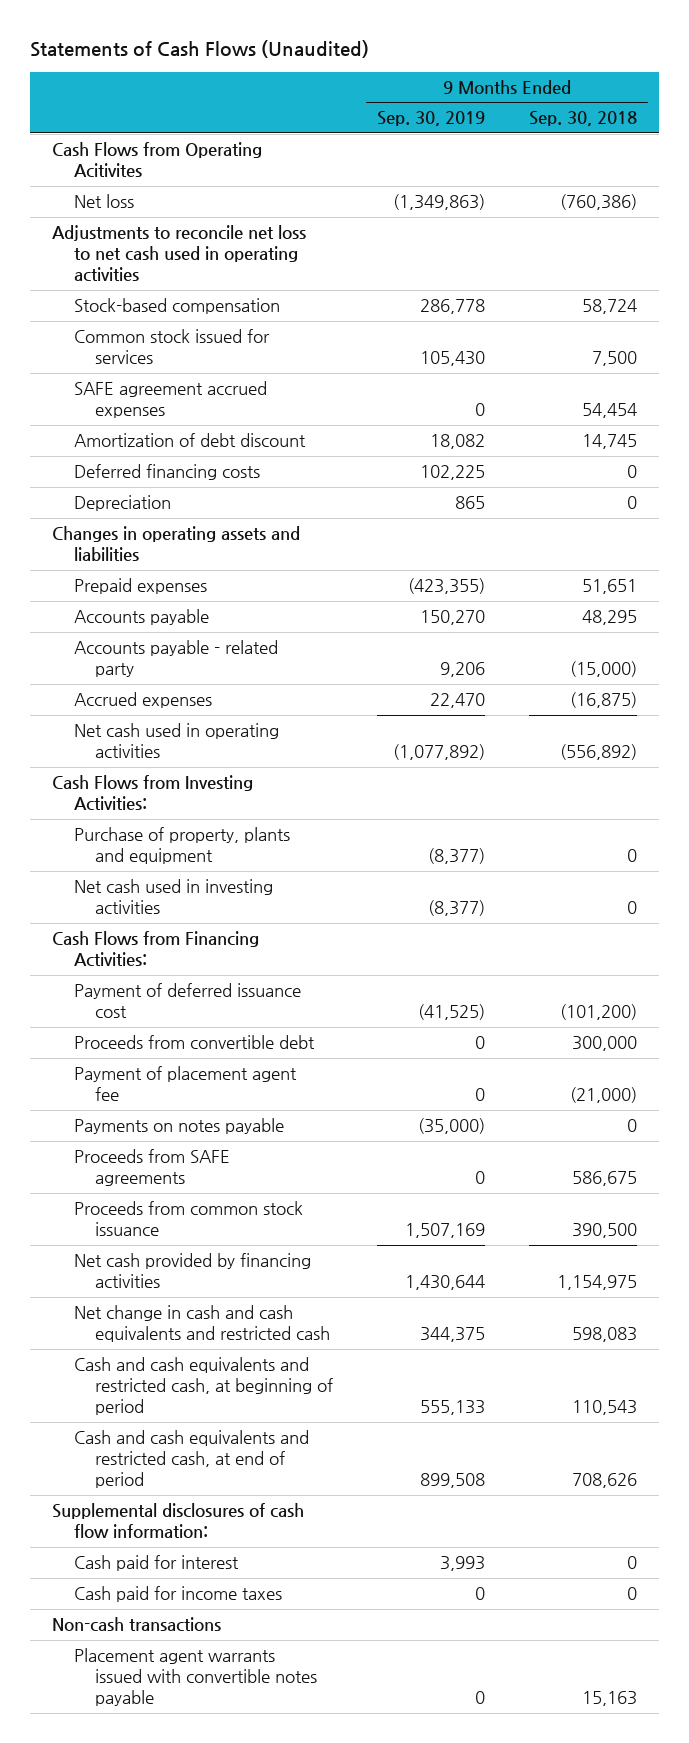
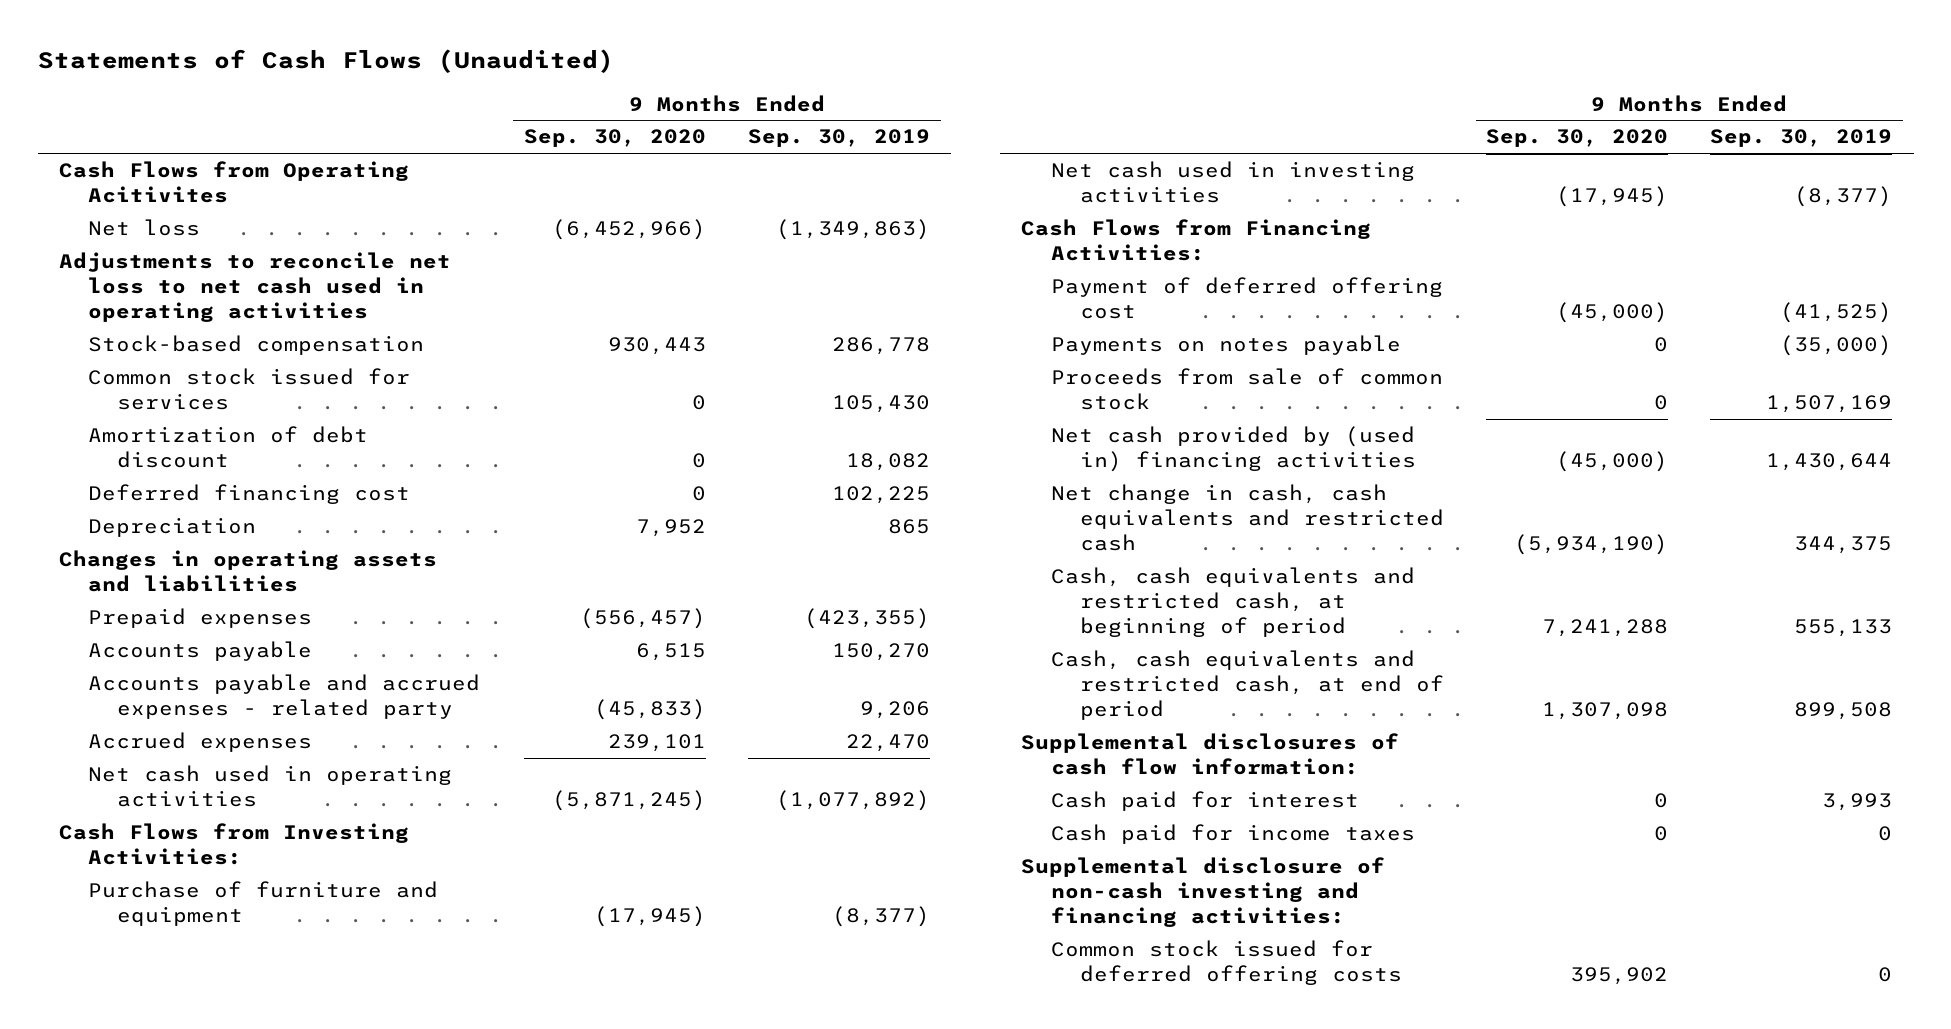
[528,111,637,127] Sep. 30, 2018 -> none
none -> [523,129,706,148] Sep. 30, 2020
[73,381,267,418] SAFE agreement accrued expenses -> none
[73,464,260,481] Deferred financing costs -> [88,484,411,505] Deferred financing cost
[73,640,278,677] Accounts payable - related party -> [88,674,481,720] Accounts payable and accrued expenses - related party
[73,827,290,864] Purchase of property, plants and equipment -> [88,881,439,927] Purchase of furniture and equipment
[73,1035,315,1050] Proceeds from convertible debt -> none
[73,1066,297,1101] Payment of placement agent fee -> none
[73,983,301,1018] Payment of deferred issuance cost -> [1050,277,1443,320] Payment of deferred offering cost
[73,1149,230,1186] Proceeds from SAFE agreements -> none
[73,1201,303,1236] Proceeds from common stock issuance -> [1050,368,1443,411] Proceeds from sale of common stock
[73,1253,311,1288] Net cash provided by financing activities -> [1050,426,1416,473] Net cash provided by (used in) financing activities
[73,1305,331,1342] Net change in cash and cash equivalents and restricted cash -> [1050,484,1444,552] Net change in cash, cash equivalents and restricted cash
[73,1357,334,1415] Cash and cash equivalents and restricted cash, at beginning of period -> [1050,567,1415,638] Cash, cash equivalents and restricted cash, at beginning of period
[73,1430,309,1488] Cash and cash equivalents and restricted cash, at end of period -> [1050,650,1444,721] Cash, cash equivalents and restricted cash, at end of period
[51,1617,221,1633] Non-cash transactions -> none
[73,1648,318,1706] Placement agent warrants issued with convertible notes payable -> none
none -> [1021,857,1386,928] Supplemental disclosure of non-cash investing and financing activities:
none -> [1050,940,1402,986] Common stock issued for deferred offering costs

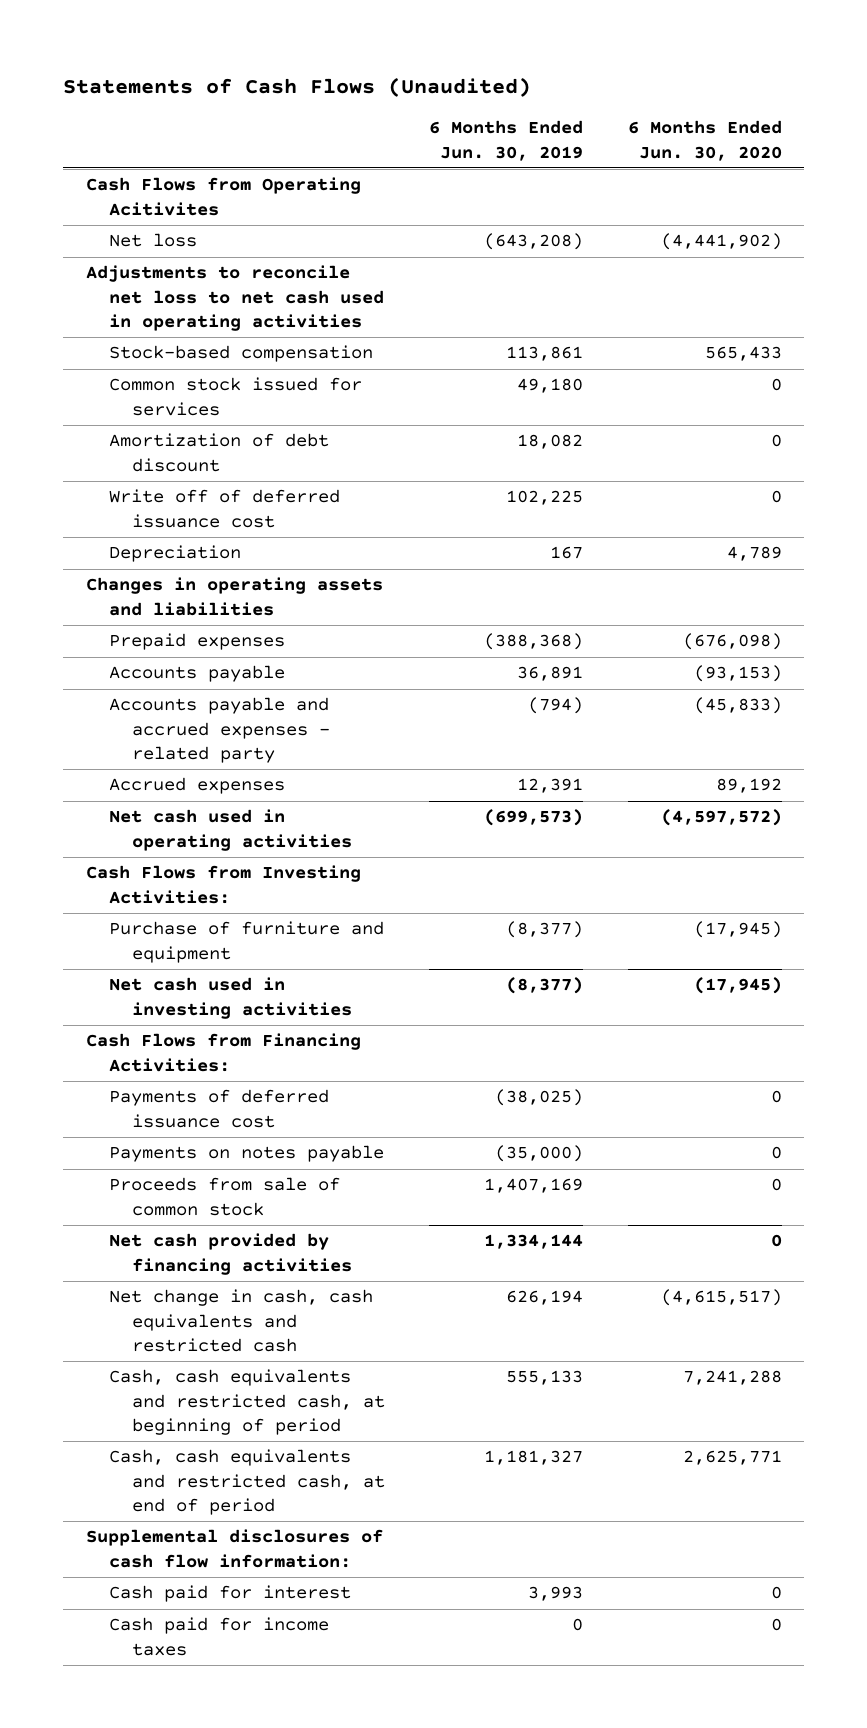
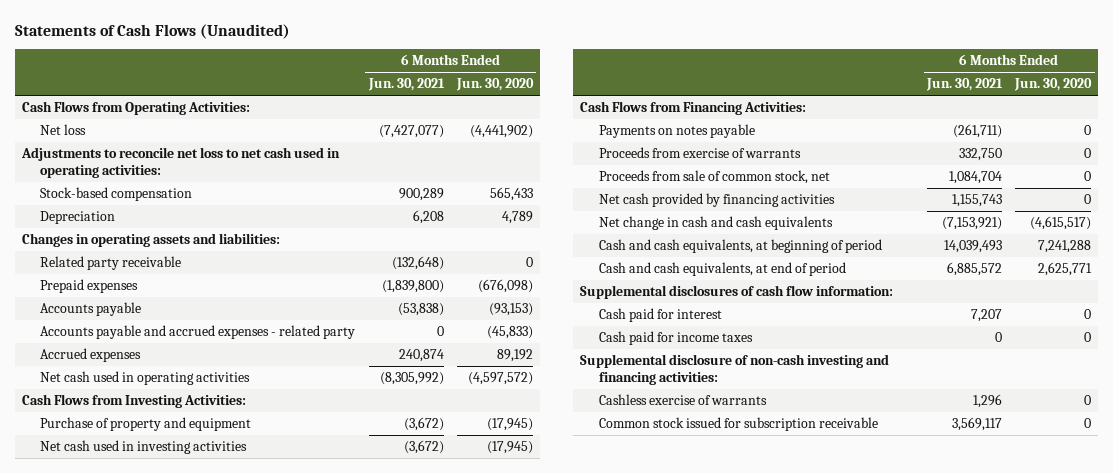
[429,120,584,161] 6 Months Ended Jun. 30, 2019 -> none
none -> [367,78,445,92] Jun. 30, 2021
[85,177,361,216] Cash Flows from Operating Acitivites -> [21,101,250,116] Cash Flows from Operating Activities:
[85,265,384,332] Adjustments to reconcile net loss to net cash used in operating activities -> [20,147,340,179] Adjustments to reconcile net loss to net cash used in operating activities:
[108,377,362,416] Common stock issued for services -> none
[108,433,329,472] Amortization of debt discount -> none
[108,489,340,528] Write off of deferred issuance cost -> none
[85,577,383,616] Changes in operating assets and liabilities -> [21,233,280,248] Changes in operating assets and liabilities:
none -> [40,256,182,271] Related party receivable
[108,921,384,963] Purchase of furniture and equipment -> [40,417,252,432] Purchase of property and equipment
[108,1089,329,1128] Payments of deferred issuance cost -> none
none -> [598,147,801,159] Proceeds from exercise of warrants
[108,1177,340,1216] Proceeds from sale of common stock -> [598,170,830,185] Proceeds from sale of common stock, net
[108,1289,373,1353] Net change in cash, cash equivalents and restricted cash -> [598,216,833,231] Net change in cash and cash equivalents
[108,1369,386,1436] Cash, cash equivalents and restricted cash, at beginning of period -> [598,239,882,254] Cash and cash equivalents, at beginning of period
[108,1449,386,1516] Cash, cash equivalents and restricted cash, at end of period -> [598,262,846,277] Cash and cash equivalents, at end of period
none -> [580,354,890,386] Supplemental disclosure of non-cash investing and financing activities:
none -> [598,394,767,406] Cashless exercise of warrants
none -> [598,417,878,432] Common stock issued for subscription receivable

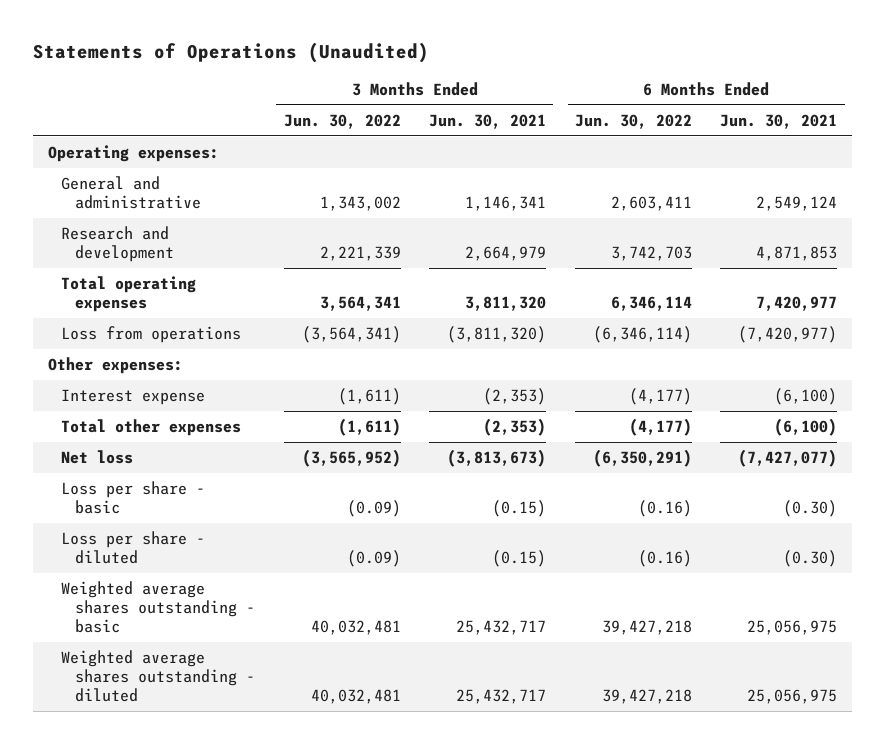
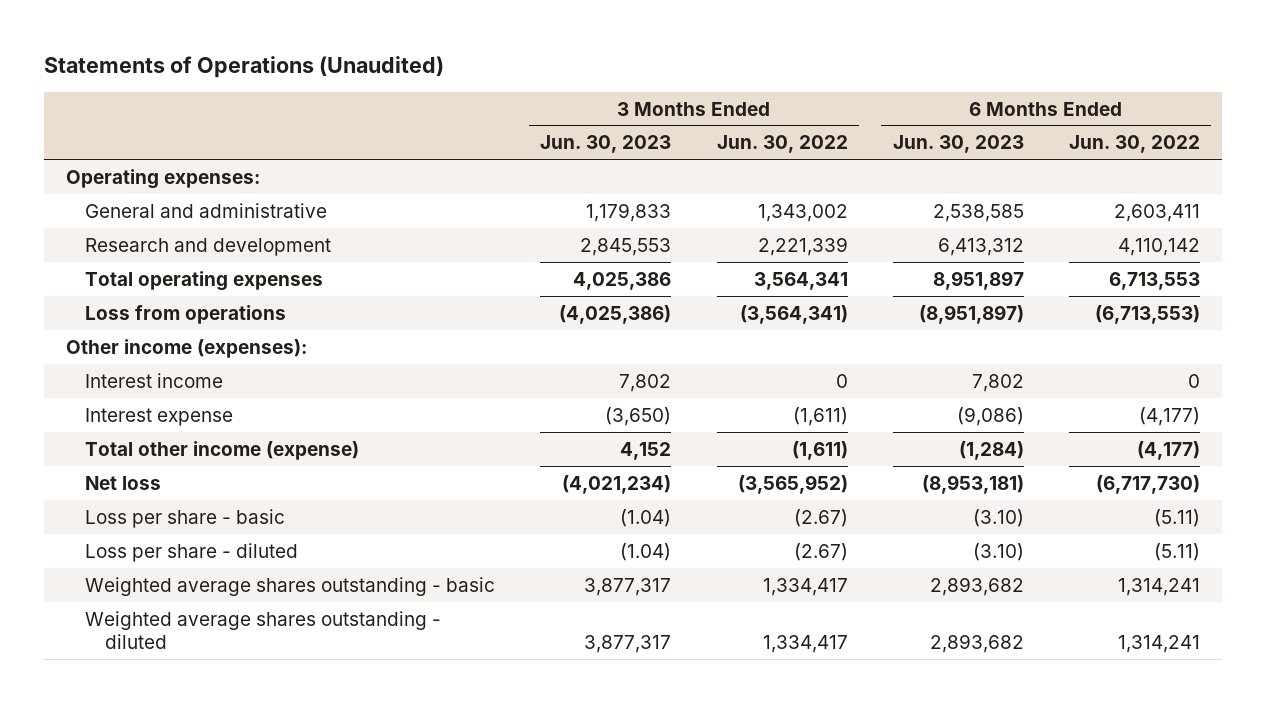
[429,113,547,129] Jun. 30, 2021 -> none
[720,113,838,129] Jun. 30, 2021 -> none
none -> [540,135,672,154] Jun. 30, 2023
none -> [892,135,1024,154] Jun. 30, 2023
[610,246,692,262] 3,742,703 -> [1117,237,1200,256] 4,110,142
[610,296,692,312] 6,346,114 -> [1108,271,1200,290] 6,713,553
[592,326,692,344] (6,346,114) -> [1094,304,1200,324] (6,713,553)
[47,357,183,375] Other expenses: -> [66,338,308,358] Other income (expenses):
none -> [85,372,224,388] Interest income
[61,419,242,437] Total other expenses -> [85,440,360,460] Total other income (expense)
[592,449,692,468] (6,350,291) -> [1095,474,1200,494] (6,717,730)
[346,500,401,518] (0.09) -> [793,508,848,527] (2.67)
[637,500,692,518] (0.16) -> [1153,508,1200,527] (5.11)
[346,550,401,568] (0.09) -> [793,542,848,561] (2.67)
[637,550,692,568] (0.16) -> [1153,542,1200,561] (5.11)
[310,620,401,636] 40,032,481 -> [762,577,848,596] 1,334,417
[601,620,692,636] 39,427,218 -> [1117,577,1200,596] 1,314,241
[310,689,401,705] 40,032,481 -> [762,634,848,653] 1,334,417
[601,689,692,705] 39,427,218 -> [1117,634,1200,653] 1,314,241

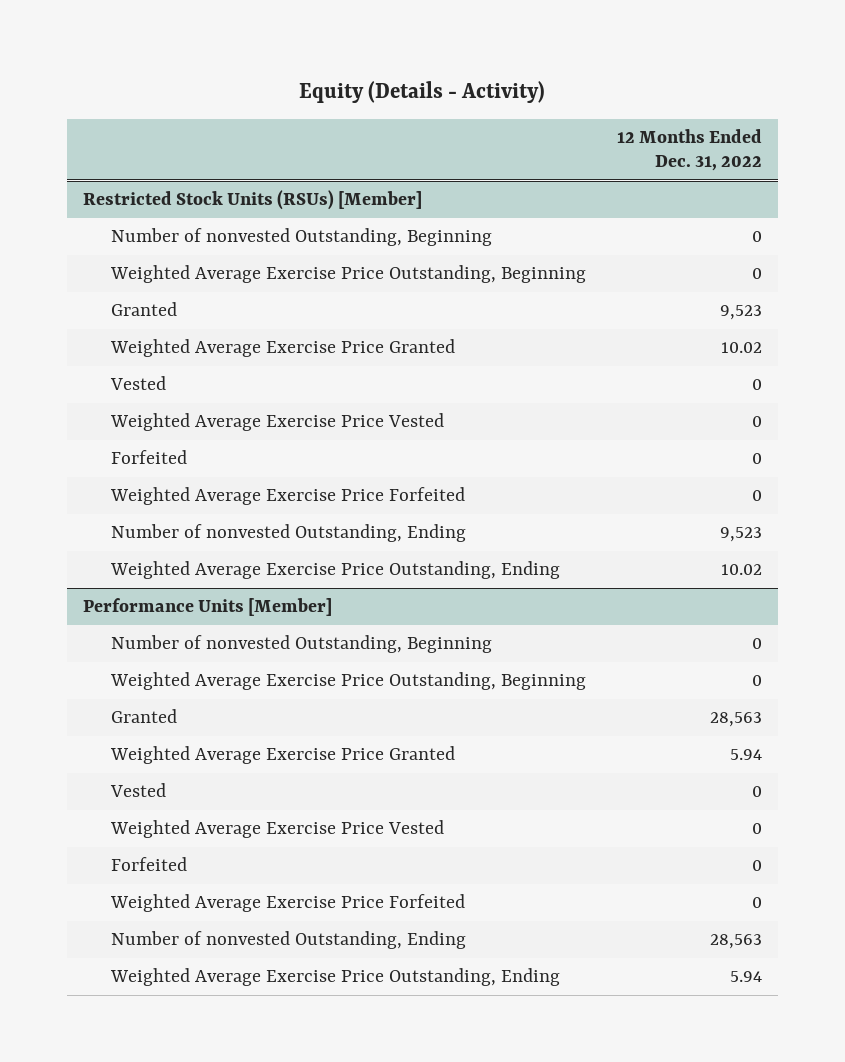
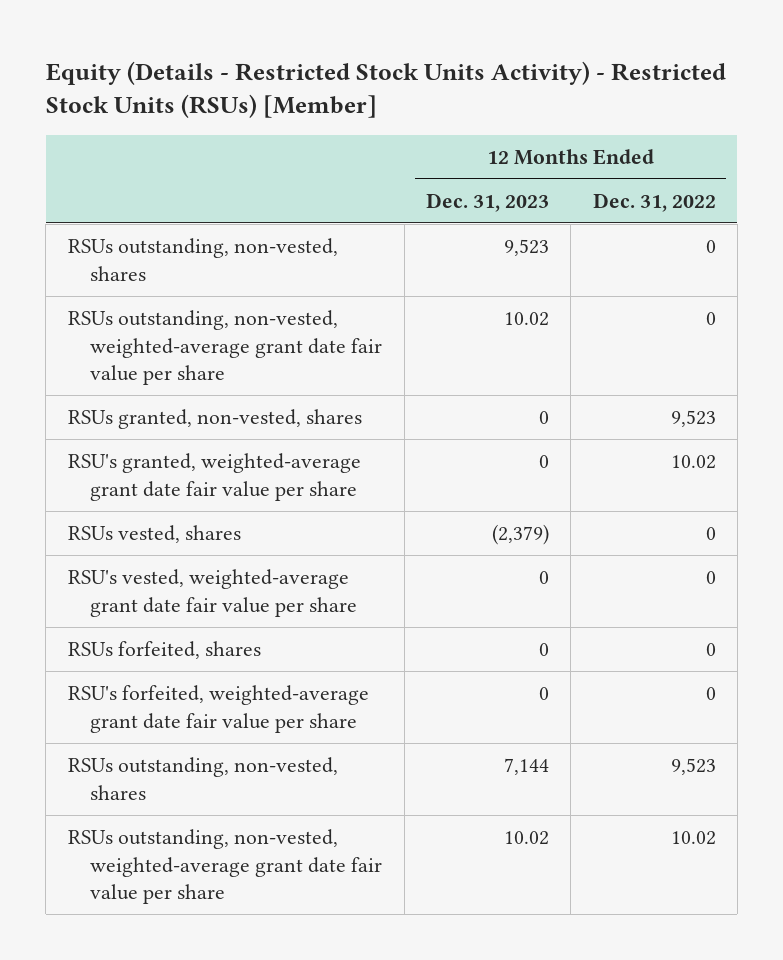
[299,81,546,104] Equity (Details - Activity) -> [45,60,726,119] Equity (Details - Restricted Stock Units Activity) - Restricted Stock Units (RSUs) [Member]
none -> [425,192,549,212] Dec. 31, 2023
[82,190,422,211] Restricted Stock Units (RSUs) [Member] -> none
[82,598,332,617] Performance Units [Member] -> none
[110,635,492,654] Number of nonvested Outstanding, Beginning -> none
[109,672,586,691] Weighted Average Exercise Price Outstanding, Beginning -> none
[110,709,177,724] Granted -> none
[109,746,455,765] Weighted Average Exercise Price Granted -> none
[109,783,166,798] Vested -> none
[109,820,444,839] Weighted Average Exercise Price Vested -> none
[110,857,187,872] Forfeited -> none
[109,894,465,913] Weighted Average Exercise Price Forfeited -> none
[110,931,466,950] Number of nonvested Outstanding, Ending -> none
[109,968,560,987] Weighted Average Exercise Price Outstanding, Ending -> none
[110,228,492,247] Number of nonvested Outstanding, Beginning -> [67,237,338,281] RSUs outstanding, non-vested, shares
[109,265,586,284] Weighted Average Exercise Price Outstanding, Beginning -> [67,309,383,386] RSUs outstanding, non-vested, weighted-average grant date fair value per share
[110,302,177,317] Granted -> [67,408,362,429] RSUs granted, non-vested, shares
[109,339,455,358] Weighted Average Exercise Price Granted -> [67,452,361,501] RSU's granted, weighted-average grant date fair value per share
[109,376,166,391] Vested -> [67,524,241,543] RSUs vested, shares
[109,413,444,432] Weighted Average Exercise Price Vested -> [67,568,358,617] RSU's vested, weighted-average grant date fair value per share
[110,450,187,465] Forfeited -> [67,640,261,659] RSUs forfeited, shares
[109,487,465,506] Weighted Average Exercise Price Forfeited -> [67,684,369,733] RSU's forfeited, weighted-average grant date fair value per share
[110,524,466,543] Number of nonvested Outstanding, Ending -> [67,756,338,800] RSUs outstanding, non-vested, shares
[109,561,560,580] Weighted Average Exercise Price Outstanding, Ending -> [67,828,383,905] RSUs outstanding, non-vested, weighted-average grant date fair value per share

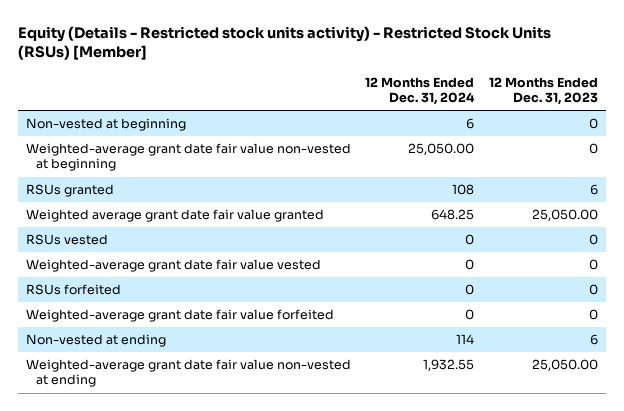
[45,60,726,119] Equity (Details - Restricted Stock Units Activity) - Restricted Stock Units (RSUs) [Member] -> [18,25,552,61] Equity (Details - Restricted stock units activity) - Restricted Stock Units (RSUs) [Member]
[592,192,716,212] Dec. 31, 2022 -> none
none -> [365,77,476,106] 12 Months Ended Dec. 31, 2024
[67,237,338,281] RSUs outstanding, non-vested, shares -> [25,118,186,132] Non-vested at beginning
[503,238,549,256] 9,523 -> [589,118,599,130] 0
[67,309,383,386] RSUs outstanding, non-vested, weighted-average grant date fair value per share -> [25,143,351,172] Weighted-average grant date fair value non-vested at beginning
[503,311,549,326] 10.02 -> [589,143,599,155] 0
[67,408,362,429] RSUs granted, non-vested, shares -> [25,184,114,198] RSUs granted
[538,410,549,424] 0 -> [590,184,599,196] 6
[67,452,361,501] RSU's granted, weighted-average grant date fair value per share -> [25,209,324,223] Weighted average grant date fair value granted
[538,454,549,468] 0 -> [532,209,599,222] 25,050.00
[67,524,241,543] RSUs vested, shares -> [25,234,108,246] RSUs vested
[491,523,549,545] (2,379) -> [589,234,599,246] 0
[67,568,358,617] RSU's vested, weighted-average grant date fair value per share -> [25,259,321,273] Weighted-average grant date fair value vested
[67,640,261,659] RSUs forfeited, shares -> [25,284,121,296] RSUs forfeited
[67,684,369,733] RSU's forfeited, weighted-average grant date fair value per share -> [25,309,334,323] Weighted-average grant date fair value forfeited
[67,756,338,800] RSUs outstanding, non-vested, shares -> [25,334,166,348] Non-vested at ending
[503,757,549,775] 7,144 -> [590,334,599,346] 6
[67,828,383,905] RSUs outstanding, non-vested, weighted-average grant date fair value per share -> [25,359,351,388] Weighted-average grant date fair value non-vested at ending
[503,830,549,845] 10.02 -> [532,359,599,372] 25,050.00

